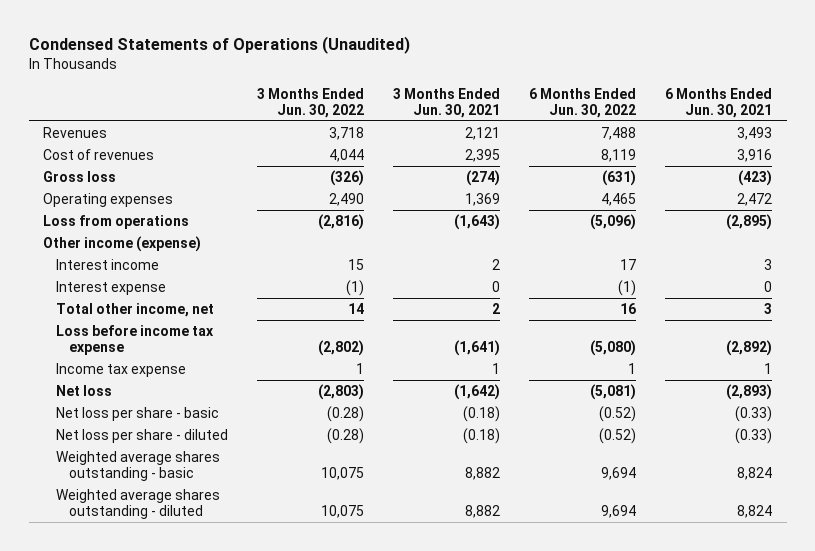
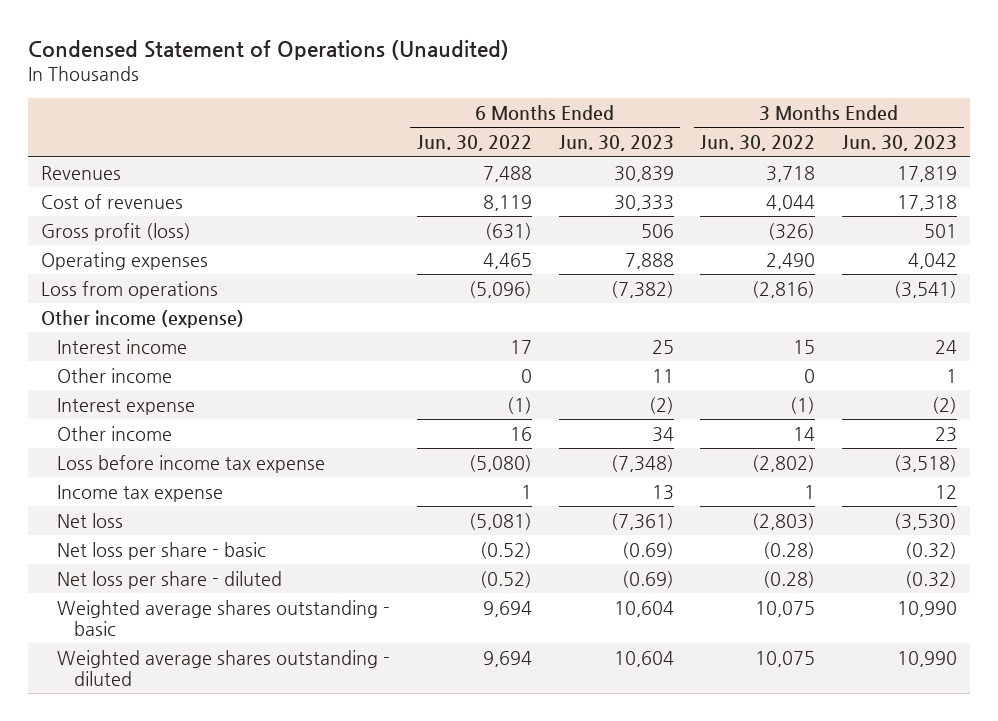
[28,36,410,55] Condensed Statements of Operations (Unaudited) -> [27,39,509,60] Condensed Statement of Operations (Unaudited)
[392,87,500,118] 3 Months Ended Jun. 30, 2021 -> none
[665,87,773,118] 6 Months Ended Jun. 30, 2021 -> none
none -> [558,135,674,152] Jun. 30, 2023
none -> [841,135,957,152] Jun. 30, 2023
[43,170,117,182] Gross loss -> [41,222,192,241] Gross profit (loss)
none -> [57,367,173,383] Other income
[55,302,214,317] Total other income, net -> [57,425,173,441] Other income

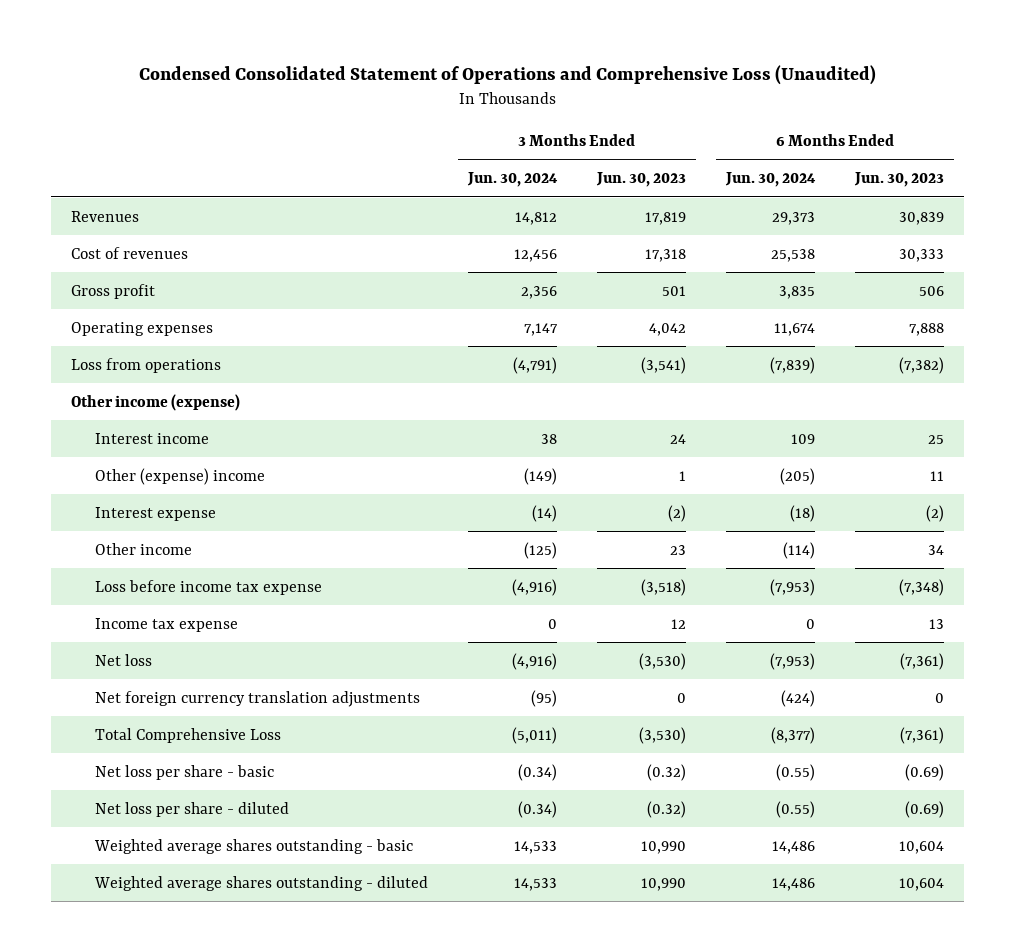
[27,39,509,60] Condensed Statement of Operations (Unaudited) -> [138,64,876,85] Condensed Consolidated Statement of Operations and Comprehensive Loss (Unaudited)
[417,135,533,152] Jun. 30, 2022 -> none
[700,135,816,152] Jun. 30, 2022 -> none
none -> [467,172,559,188] Jun. 30, 2024
none -> [724,172,816,188] Jun. 30, 2024
[41,222,192,241] Gross profit (loss) -> [71,283,156,299] Gross profit
[57,367,173,383] Other income -> [95,467,266,485] Other (expense) income
none -> [95,690,421,707] Net foreign currency translation adjustments
none -> [95,727,282,743] Total Comprehensive Loss

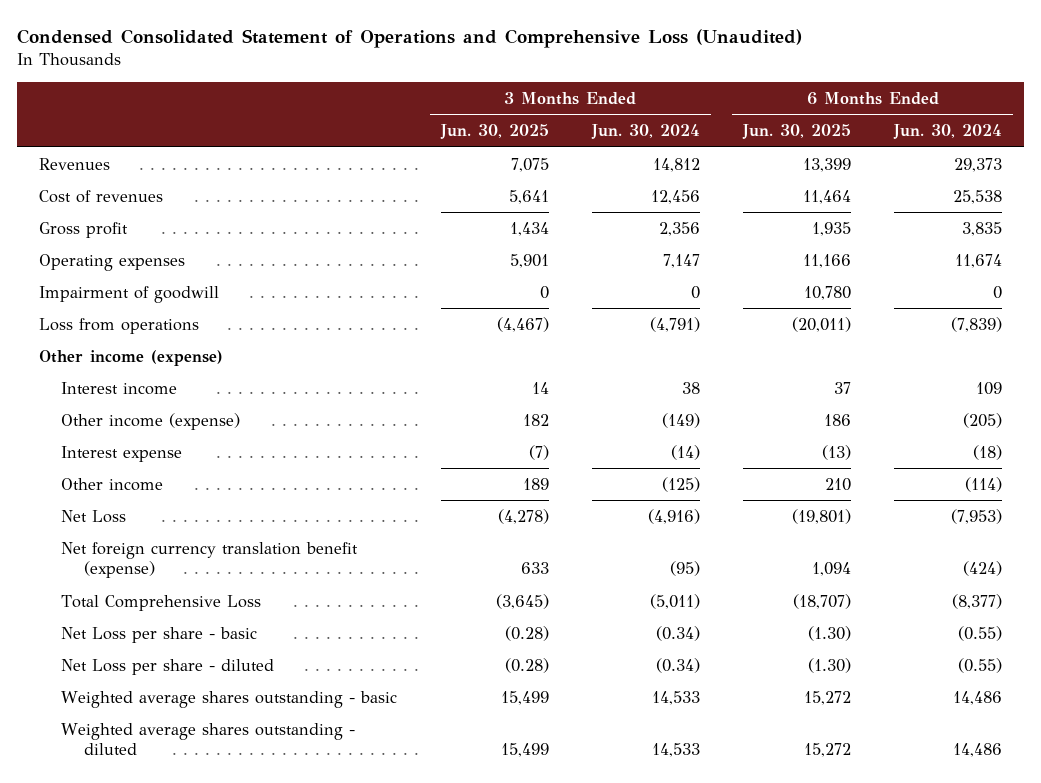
[596,172,687,188] Jun. 30, 2023 -> none
[853,172,944,188] Jun. 30, 2023 -> none
none -> [439,124,549,140] Jun. 30, 2025
none -> [742,124,852,140] Jun. 30, 2025
none -> [38,285,219,303] Impairment of goodwill
[95,467,266,485] Other (expense) income -> [61,412,241,430] Other income (expense)
[95,579,323,595] Loss before income tax expense -> none
[95,617,239,632] Income tax expense -> none
[95,653,153,666] Net loss -> [61,509,127,523] Net Loss
[95,690,421,707] Net foreign currency translation adjustments -> [61,541,359,579] Net foreign currency translation benefit (expense)
[95,764,275,780] Net loss per share - basic -> [61,626,258,643] Net Loss per share - basic
[95,801,290,817] Net loss per share - diluted -> [61,658,275,675] Net Loss per share - diluted

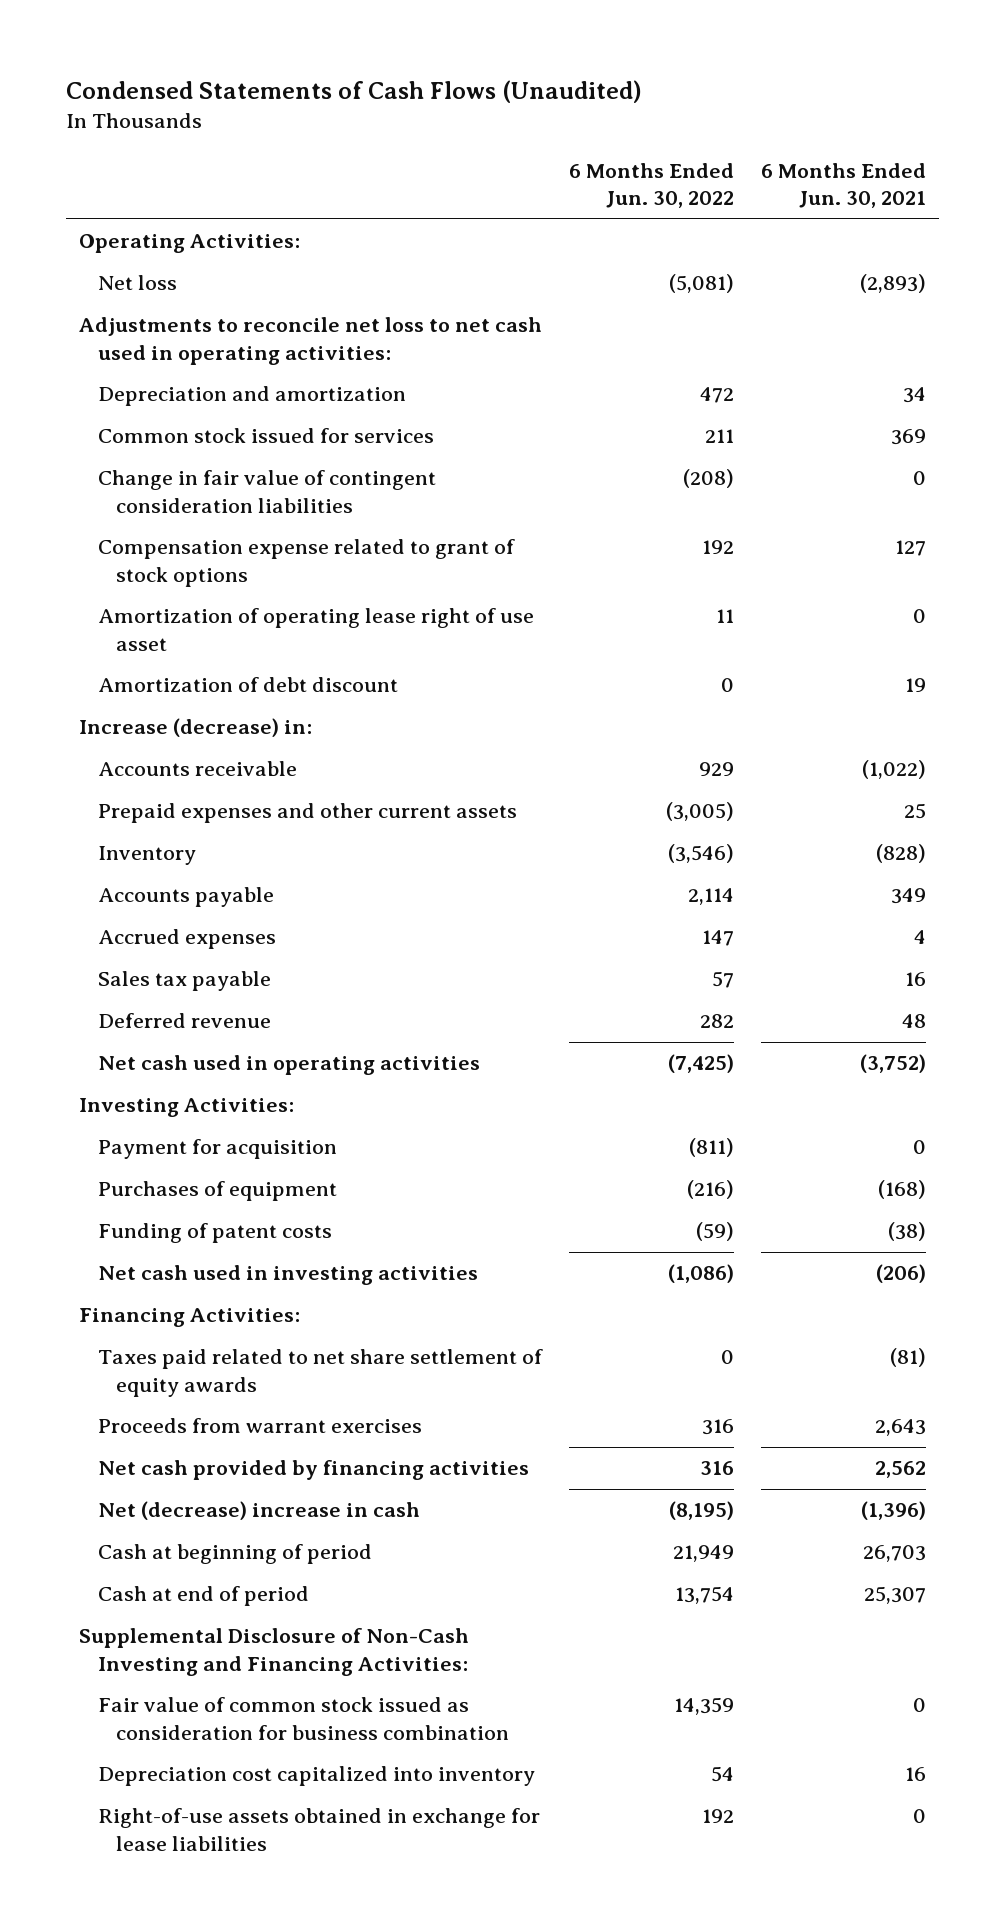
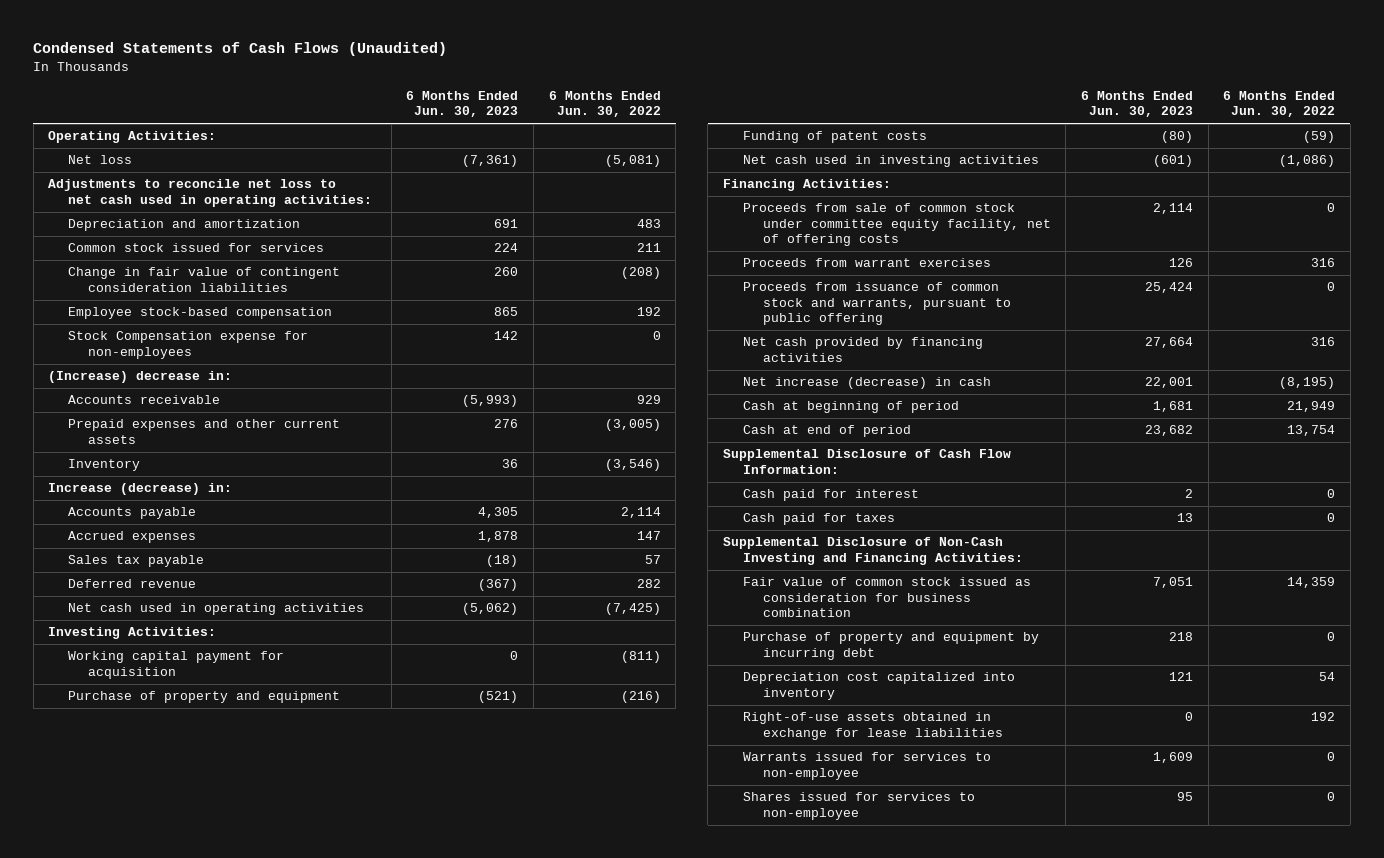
[761,163,927,209] 6 Months Ended Jun. 30, 2021 -> none
none -> [406,91,519,118] 6 Months Ended Jun. 30, 2023
[700,387,735,404] 472 -> [636,219,661,229] 483
[97,608,534,651] Amortization of operating lease right of use asset -> none
[97,677,398,693] Amortization of debt discount -> none
[97,539,515,587] Compensation expense related to grant of stock options -> [68,307,333,320] Employee stock-based compensation
none -> [68,331,309,359] Stock Compensation expense for non-employees
none -> [48,371,233,384] (Increase) decrease in:
[79,718,313,738] Increase (decrease) in: -> [48,483,233,496] Increase (decrease) in:
[97,1139,337,1160] Payment for acquisition -> [68,651,285,679] Working capital payment for acquisition
[97,1181,337,1202] Purchases of equipment -> [68,691,341,704] Purchase of property and equipment
[97,1349,543,1397] Taxes paid related to net share settlement of equity awards -> none
none -> [742,203,1051,246] Proceeds from sale of common stock under committee equity facility, net of offering costs
none -> [742,282,1011,325] Proceeds from issuance of common stock and warrants, pursuant to public offering
[97,1501,420,1521] Net (decrease) increase in cash -> [742,377,991,390] Net increase (decrease) in cash
none -> [723,449,1012,474] Supplemental Disclosure of Cash Flow Information:
none -> [742,489,919,502] Cash paid for interest
none -> [742,513,895,526] Cash paid for taxes
none -> [742,632,1039,660] Purchase of property and equipment by incurring debt
none -> [742,752,991,780] Warrants issued for services to non-employee
none -> [742,792,975,820] Shares issued for services to non-employee

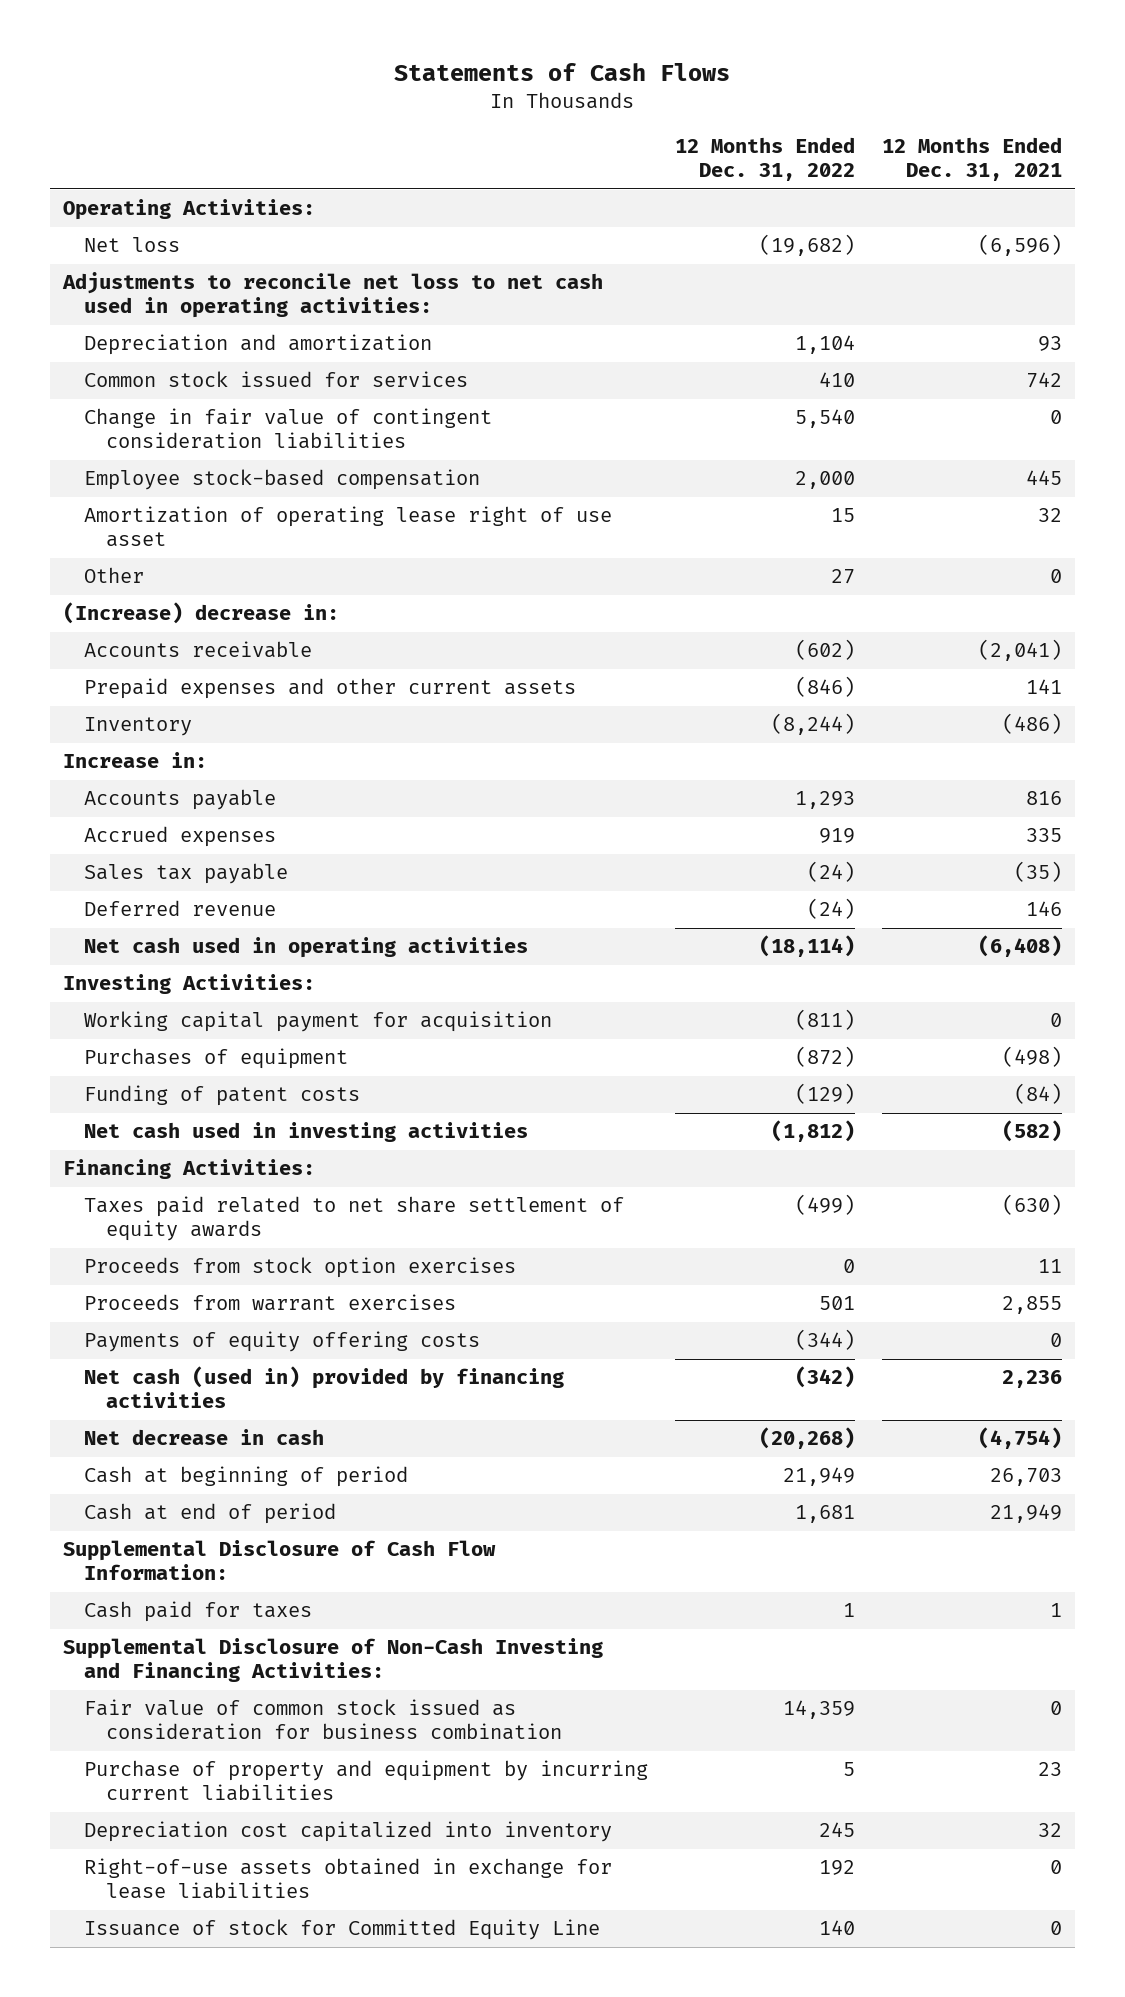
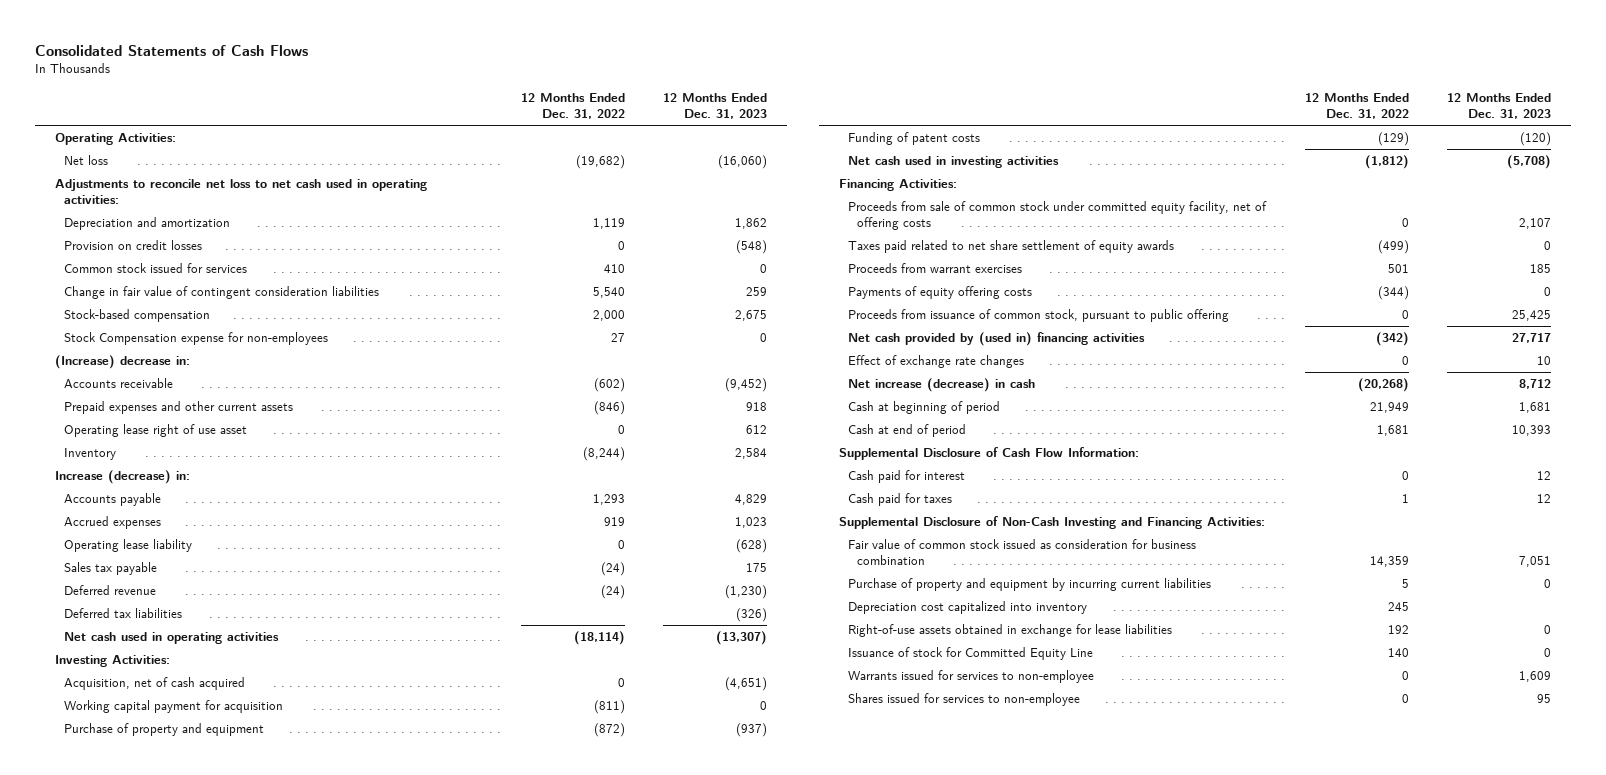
[394,62,731,81] Statements of Cash Flows -> [35,44,309,56] Consolidated Statements of Cash Flows
[881,137,1062,182] 12 Months Ended Dec. 31, 2021 -> none
none -> [663,93,768,120] 12 Months Ended Dec. 31, 2023
[795,335,856,355] 1,104 -> [592,218,625,230] 1,119
none -> [63,240,202,251] Provision on credit losses
[84,506,613,548] Amortization of operating lease right of use asset -> none
[84,567,145,584] Other -> none
[84,469,481,491] Employee stock-based compensation -> [63,309,210,323] Stock-based compensation
none -> [63,332,328,346] Stock Compensation expense for non-employees
none -> [63,424,247,438] Operating lease right of use asset
[63,752,208,769] Increase in: -> [54,470,190,485] Increase (decrease) in:
none -> [63,539,192,553] Operating lease liability
none -> [63,608,182,619] Deferred tax liabilities
none -> [63,677,245,691] Acquisition, net of cash acquired
[84,1048,349,1070] Purchases of equipment -> [63,723,264,737] Purchase of property and equipment
none -> [848,201,1268,230] Proceeds from sale of common stock under committed equity facility, net of offering costs
[84,1257,517,1279] Proceeds from stock option exercises -> none
none -> [848,309,1230,323] Proceeds from issuance of common stock, pursuant to public offering
[84,1366,565,1409] Net cash (used in) provided by financing activities -> [848,332,1146,347] Net cash provided by (used in) financing activities
none -> [848,355,1025,369] Effect of exchange rate changes
[84,1429,325,1446] Net decrease in cash -> [848,378,1036,393] Net increase (decrease) in cash
none -> [848,470,966,484] Cash paid for interest
none -> [848,670,1095,684] Warrants issued for services to non-employee
none -> [848,693,1081,707] Shares issued for services to non-employee

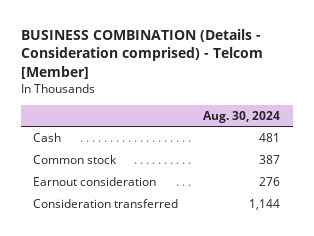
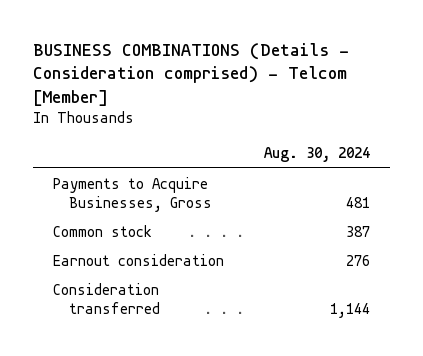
[20,28,263,79] BUSINESS COMBINATION (Details - Consideration comprised) - Telcom [Member] -> [32,43,349,106] BUSINESS COMBINATIONS (Details - Consideration comprised) - Telcom [Member]
[33,133,62,143] Cash -> [52,176,213,212] Payments to Acquire Businesses, Gross

